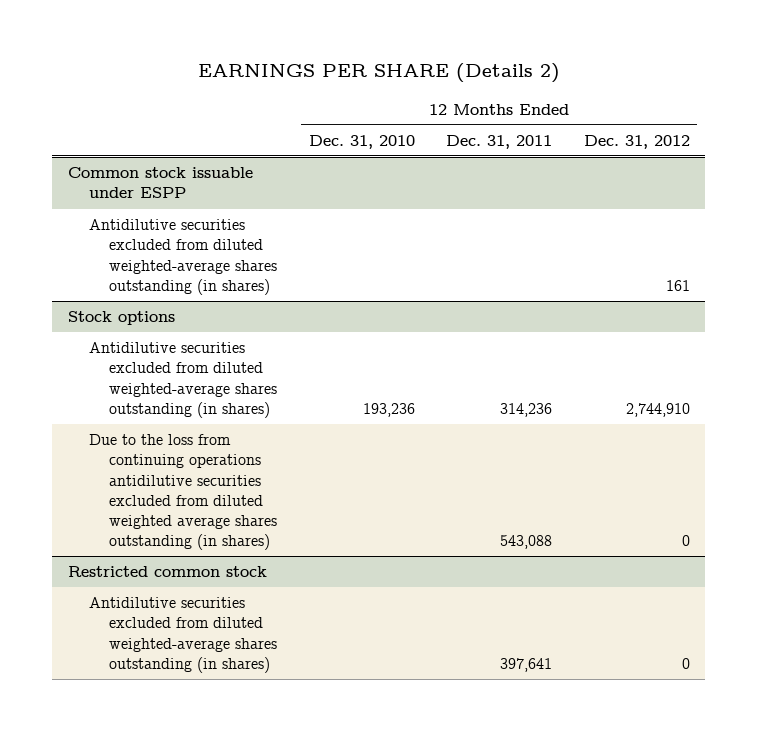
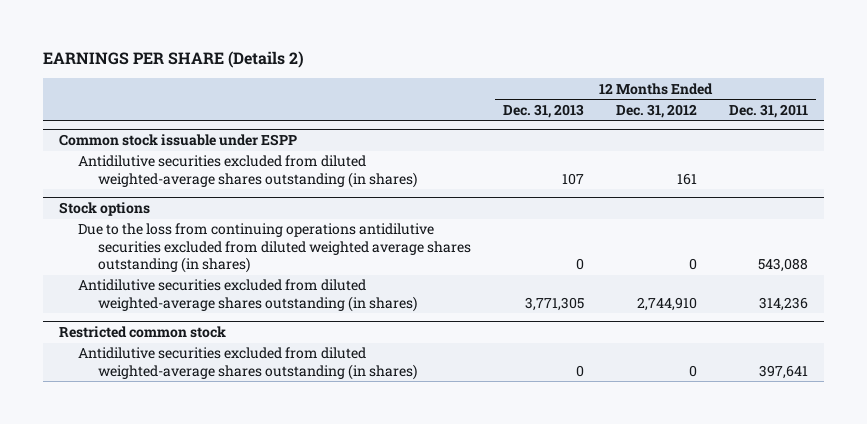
[308,134,415,149] Dec. 31, 2010 -> none
none -> [502,103,584,118] Dec. 31, 2013
[88,342,278,418] Antidilutive securities excluded from diluted weighted-average shares outstanding (in shares) -> [78,279,417,312] Antidilutive securities excluded from diluted weighted-average shares outstanding (in shares)

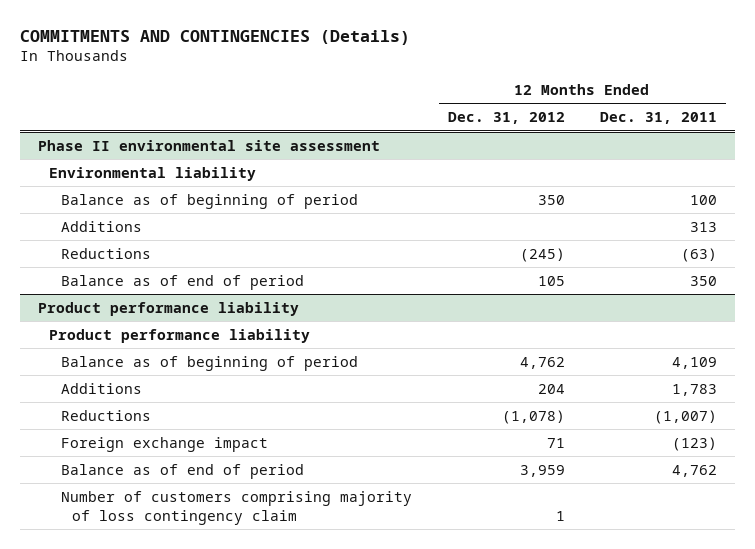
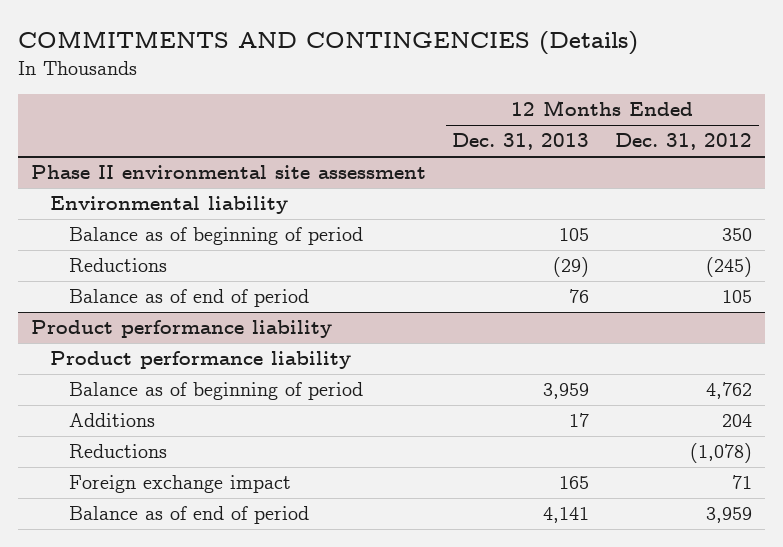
[600,112,718,125] Dec. 31, 2011 -> none
none -> [452,133,590,151] Dec. 31, 2013
[60,220,142,232] Additions -> none
[60,490,412,525] Number of customers comprising majority of loss contingency claim -> none

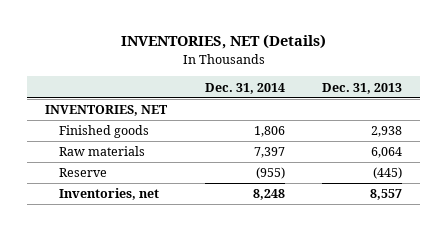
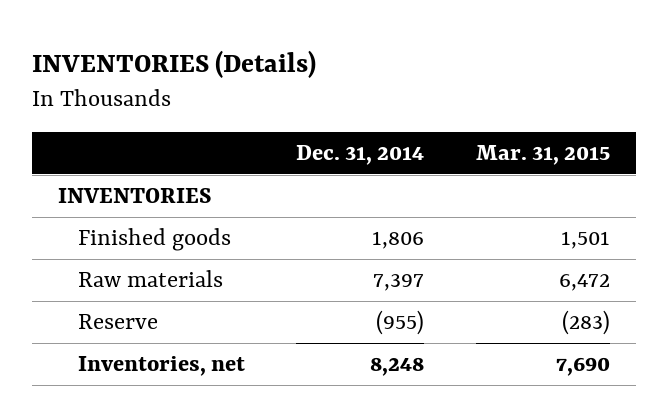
[120,34,326,50] INVENTORIES, NET (Details) -> [31,49,316,78] INVENTORIES (Details)
[321,82,402,94] Dec. 31, 2013 -> none
none -> [476,145,611,166] Mar. 31, 2015
[45,105,169,117] INVENTORIES, NET -> [57,188,212,204] INVENTORIES

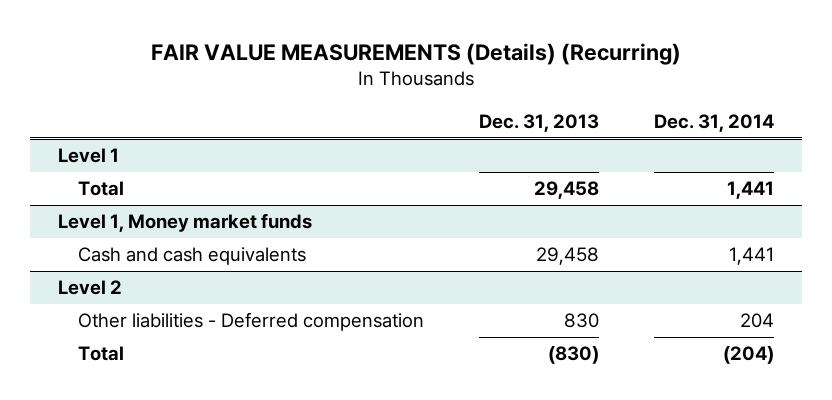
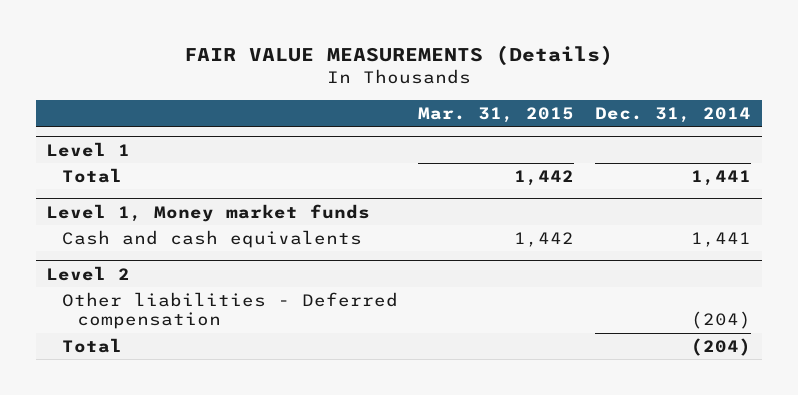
[150,42,681,65] FAIR VALUE MEASUREMENTS (Details) (Recurring) -> [183,45,613,67] FAIR VALUE MEASUREMENTS (Details)
[478,113,599,132] Dec. 31, 2013 -> none
none -> [418,106,575,123] Mar. 31, 2015
[740,313,775,329] 204 -> [691,311,752,330] (204)

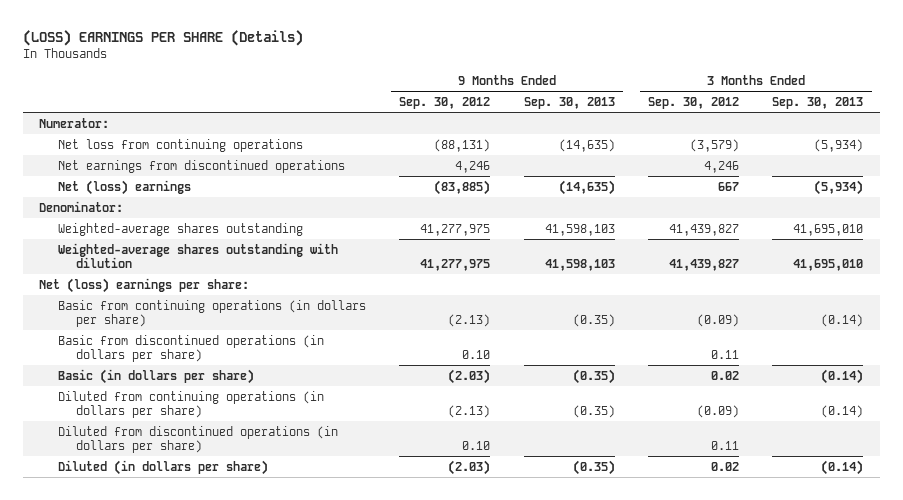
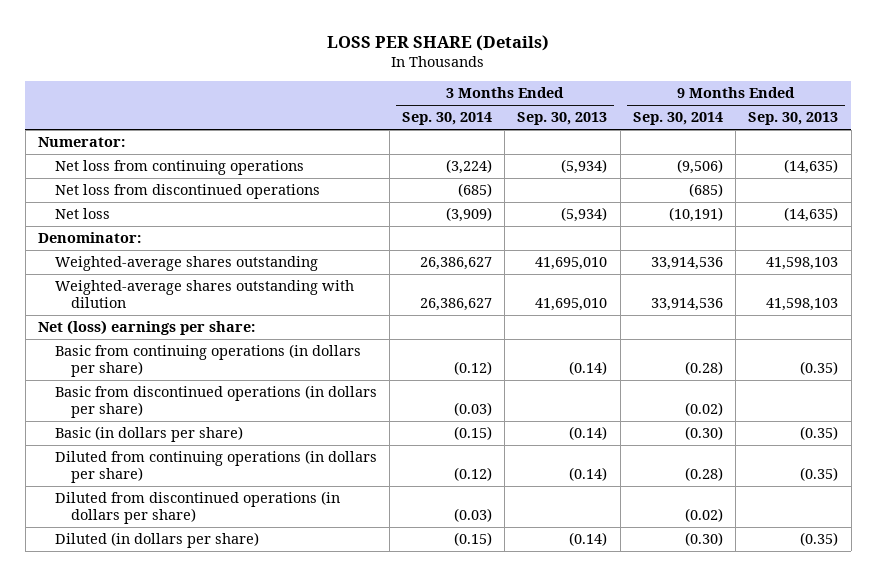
[22,29,303,46] (LOSS) EARNINGS PER SHARE (Details) -> [327,34,550,51] LOSS PER SHARE (Details)
[399,96,491,109] Sep. 30, 2012 -> none
[648,96,740,109] Sep. 30, 2012 -> none
none -> [402,112,493,126] Sep. 30, 2014
none -> [632,112,723,126] Sep. 30, 2014
[57,159,345,173] Net earnings from discontinued operations -> [54,184,320,200] Net loss from discontinued operations
[57,179,191,195] Net (loss) earnings -> [54,208,110,220] Net loss

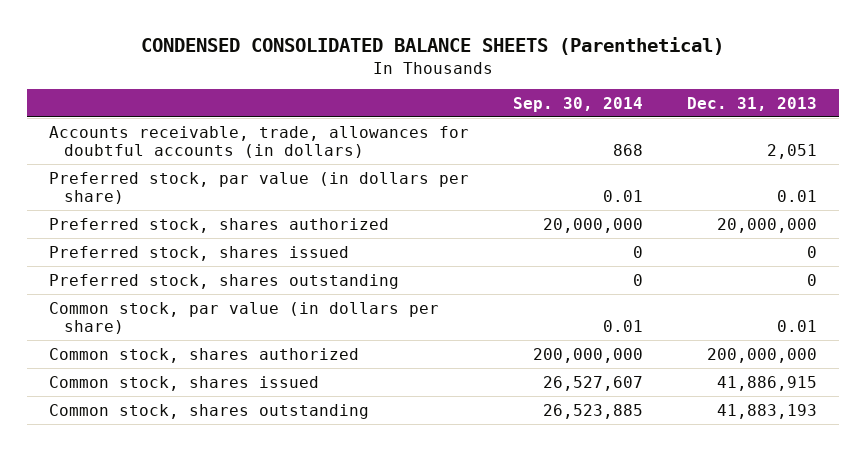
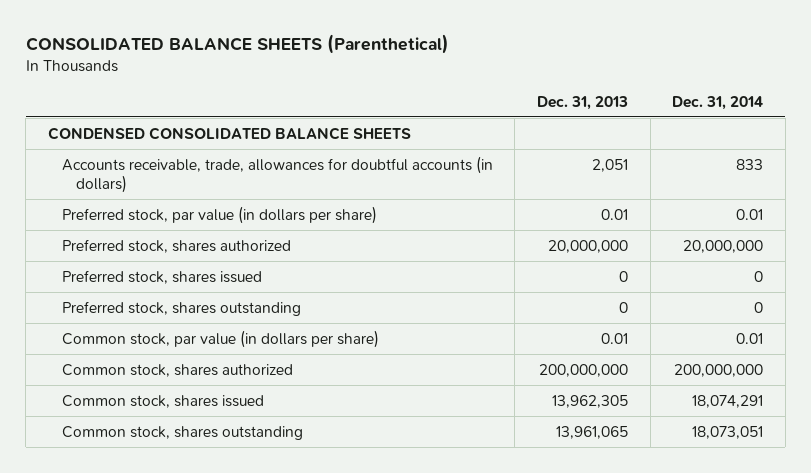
[141,37,725,56] CONDENSED CONSOLIDATED BALANCE SHEETS (Parenthetical) -> [25,33,449,54] CONSOLIDATED BALANCE SHEETS (Parenthetical)
[513,96,644,112] Sep. 30, 2014 -> none
none -> [672,95,764,110] Dec. 31, 2014
none -> [48,126,412,140] CONDENSED CONSOLIDATED BALANCE SHEETS
[716,375,817,391] 41,886,915 -> [552,394,629,408] 13,962,305
[716,403,817,419] 41,883,193 -> [556,425,629,439] 13,961,065

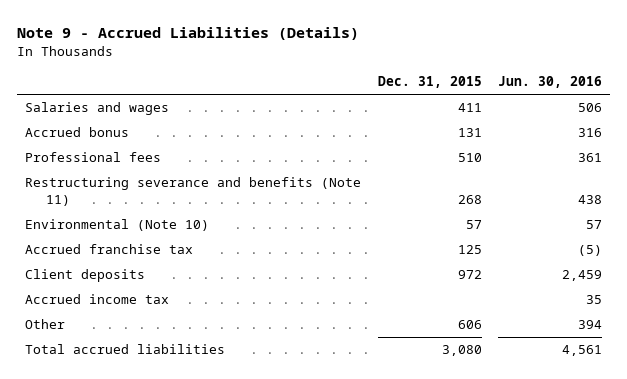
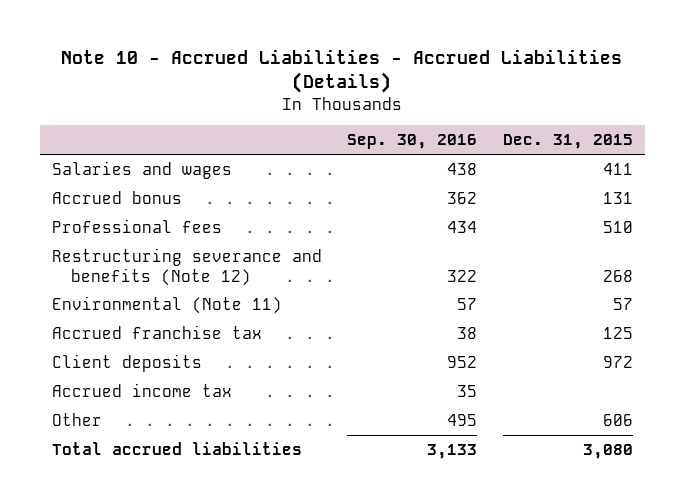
[17,26,360,40] Note 9 - Accrued Liabilities (Details) -> [61,49,623,94] Note 10 - Accrued Liabilities - Accrued Liabilities (Details)
[497,76,602,89] Jun. 30, 2016 -> none
none -> [347,134,478,150] Sep. 30, 2016
[25,177,362,206] Restructuring severance and benefits (Note 11) -> [52,247,323,286] Restructuring severance and benefits (Note 12)
[25,219,210,232] Environmental (Note 10) -> [52,295,283,314] Environmental (Note 11)

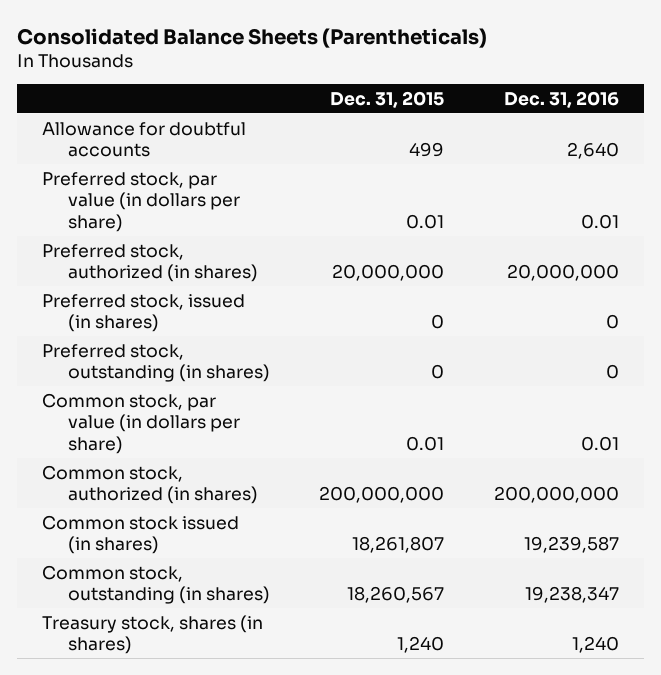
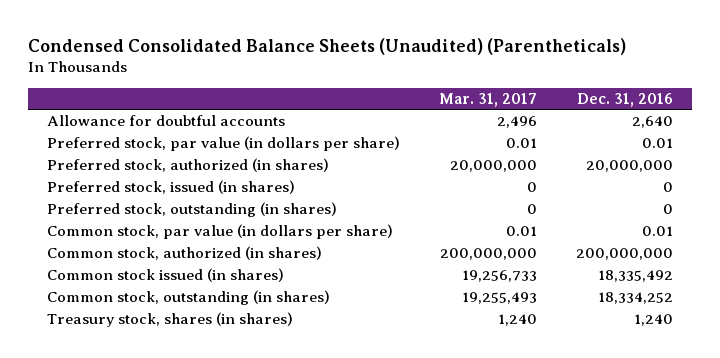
[17,27,488,48] Consolidated Balance Sheets (Parentheticals) -> [27,37,626,55] Condensed Consolidated Balance Sheets (Unaudited) (Parentheticals)
[330,90,445,108] Dec. 31, 2015 -> none
none -> [439,92,538,107] Mar. 31, 2017
[523,536,619,554] 19,239,587 -> [597,270,673,283] 18,335,492
[524,586,619,604] 19,238,347 -> [597,292,673,305] 18,334,252

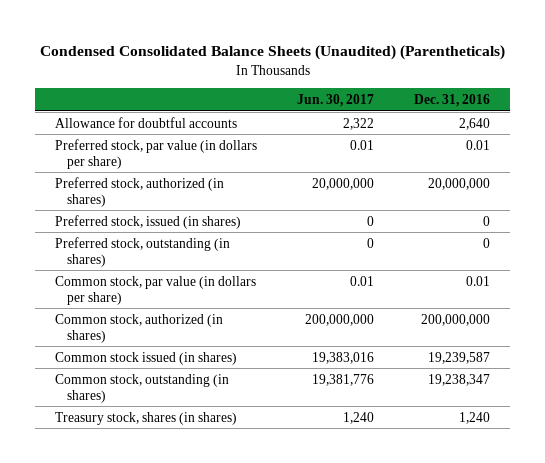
[439,92,538,107] Mar. 31, 2017 -> none
none -> [297,93,375,107] Jun. 30, 2017
[597,270,673,283] 18,335,492 -> [428,351,491,364] 19,239,587
[597,292,673,305] 18,334,252 -> [428,373,491,386] 19,238,347

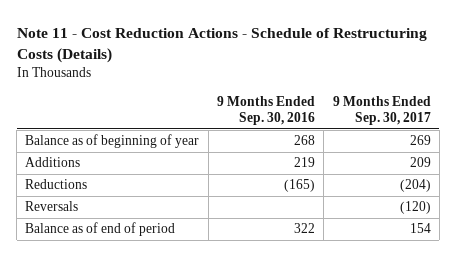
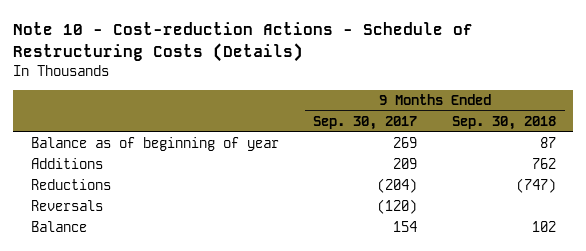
[16,27,427,63] Note 11 - Cost Reduction Actions - Schedule of Restructuring Costs (Details) -> [13,22,474,62] Note 10 - Cost-reduction Actions - Schedule of Restructuring Costs (Details)
[216,95,315,126] 9 Months Ended Sep. 30, 2016 -> none
none -> [451,116,556,131] Sep. 30, 2018
[25,222,176,237] Balance as of end of period -> [30,221,87,233] Balance

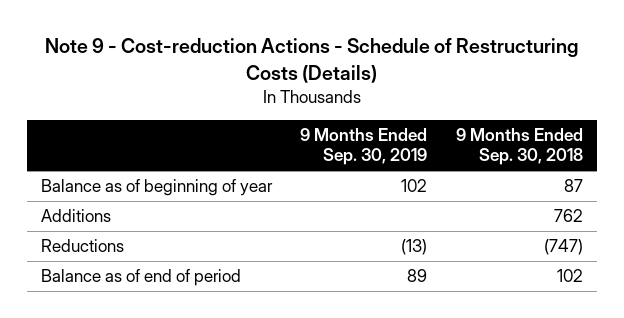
[13,22,474,62] Note 10 - Cost-reduction Actions - Schedule of Restructuring Costs (Details) -> [44,38,578,83] Note 9 - Cost-reduction Actions - Schedule of Restructuring Costs (Details)
[313,116,418,131] Sep. 30, 2017 -> none
none -> [300,128,428,166] 9 Months Ended Sep. 30, 2019
[30,200,103,212] Reversals -> none
[30,221,87,233] Balance -> [41,269,242,287] Balance as of end of period

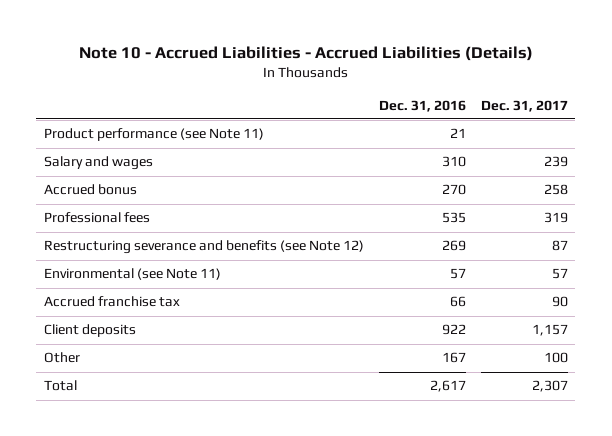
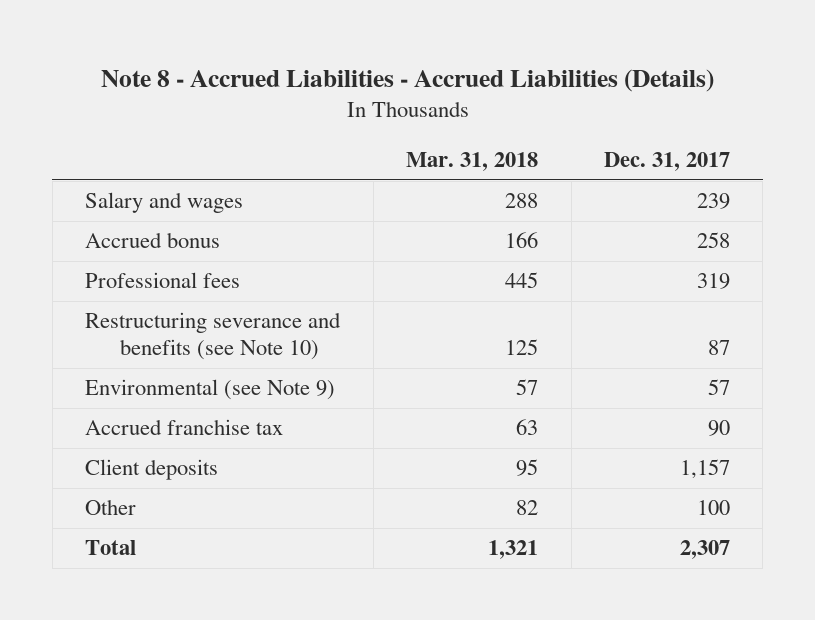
[78,46,533,62] Note 10 - Accrued Liabilities - Accrued Liabilities (Details) -> [100,68,714,92] Note 8 - Accrued Liabilities - Accrued Liabilities (Details)
[378,99,466,112] Dec. 31, 2016 -> none
none -> [406,151,539,171] Mar. 31, 2018
[43,128,264,142] Product performance (see Note 11) -> none
[43,240,364,255] Restructuring severance and benefits (see Note 12) -> [85,312,342,360] Restructuring severance and benefits (see Note 10)
[43,268,221,281] Environmental (see Note 11) -> [85,379,336,401] Environmental (see Note 9)

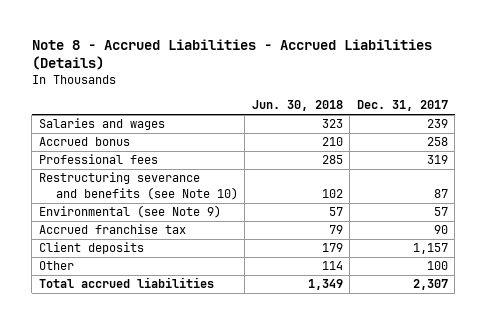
[406,151,539,171] Mar. 31, 2018 -> none
none -> [251,100,343,112] Jun. 30, 2018
[85,192,244,214] Salary and wages -> [38,118,165,131] Salaries and wages
[85,540,137,556] Total -> [38,277,214,289] Total accrued liabilities

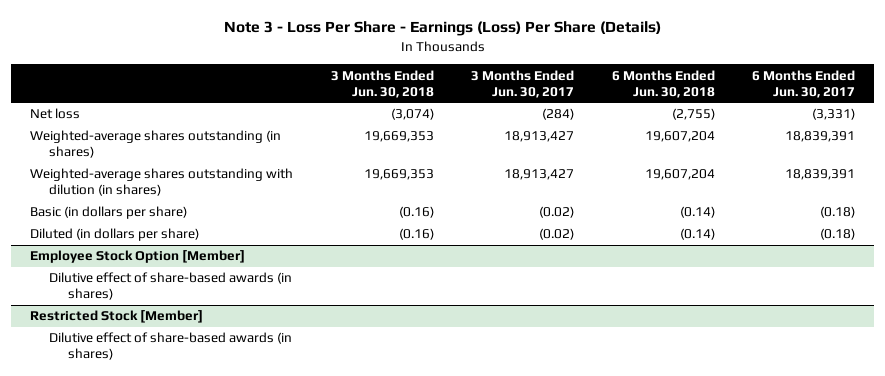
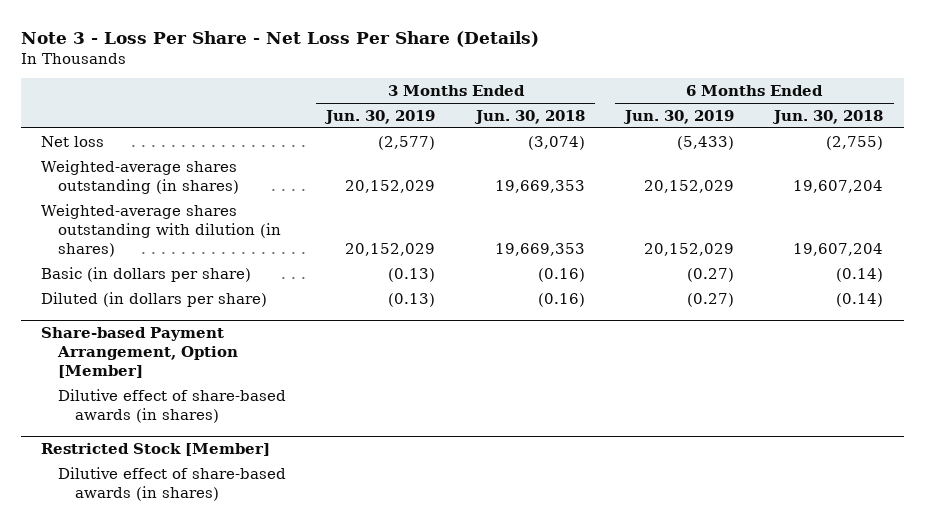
[223,21,661,37] Note 3 - Loss Per Share - Earnings (Loss) Per Share (Details) -> [21,31,540,48] Note 3 - Loss Per Share - Net Loss Per Share (Details)
[471,69,575,98] 3 Months Ended Jun. 30, 2017 -> none
[751,69,855,98] 6 Months Ended Jun. 30, 2017 -> none
none -> [324,109,436,124] Jun. 30, 2019
none -> [623,109,735,124] Jun. 30, 2019
[30,250,246,264] Employee Stock Option [Member] -> [41,327,239,379] Share-based Payment Arrangement, Option [Member]

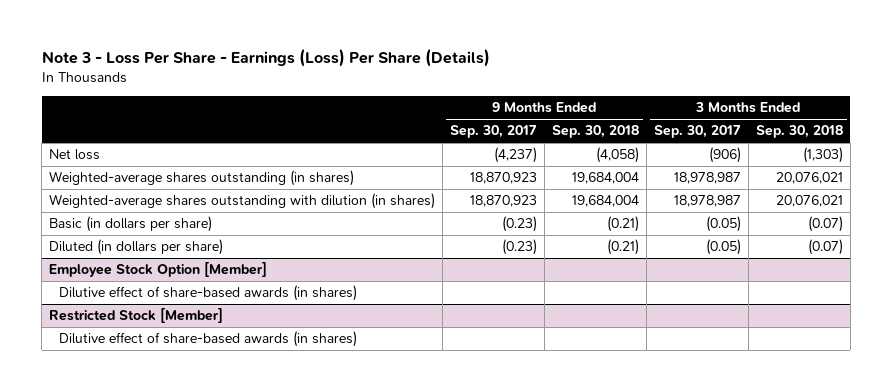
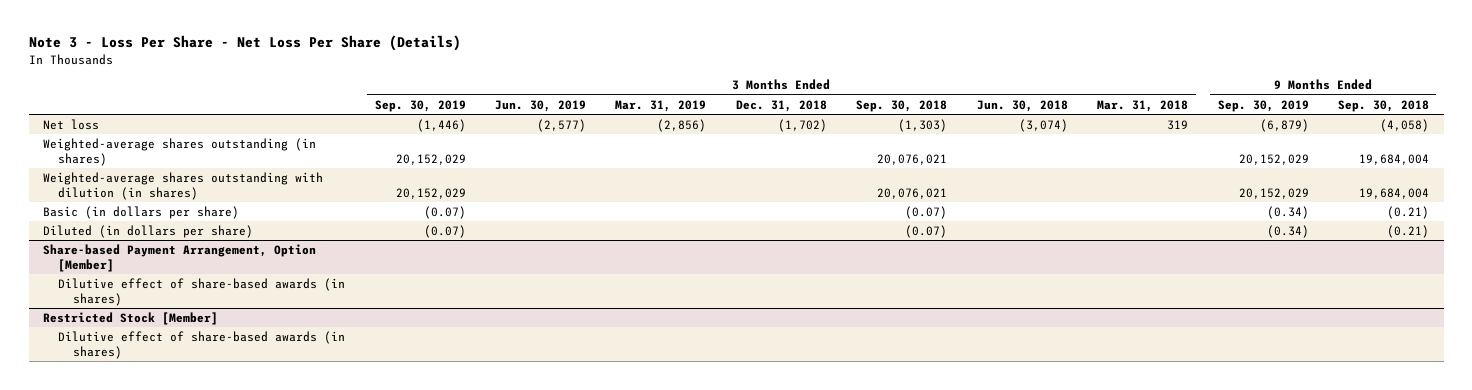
[41,49,490,68] Note 3 - Loss Per Share - Earnings (Loss) Per Share (Details) -> [28,35,461,52] Note 3 - Loss Per Share - Net Loss Per Share (Details)
[449,125,537,139] Sep. 30, 2017 -> none
[653,125,741,139] Sep. 30, 2017 -> none
none -> [374,99,466,112] Sep. 30, 2019
none -> [495,99,587,112] Jun. 30, 2019
none -> [615,99,707,112] Mar. 31, 2019
none -> [735,99,827,112] Dec. 31, 2018
none -> [976,99,1068,112] Jun. 30, 2018
none -> [1097,99,1189,112] Mar. 31, 2018
none -> [1217,99,1309,112] Sep. 30, 2019
[48,262,267,278] Employee Stock Option [Member] -> [43,243,317,272] Share-based Payment Arrangement, Option [Member]

